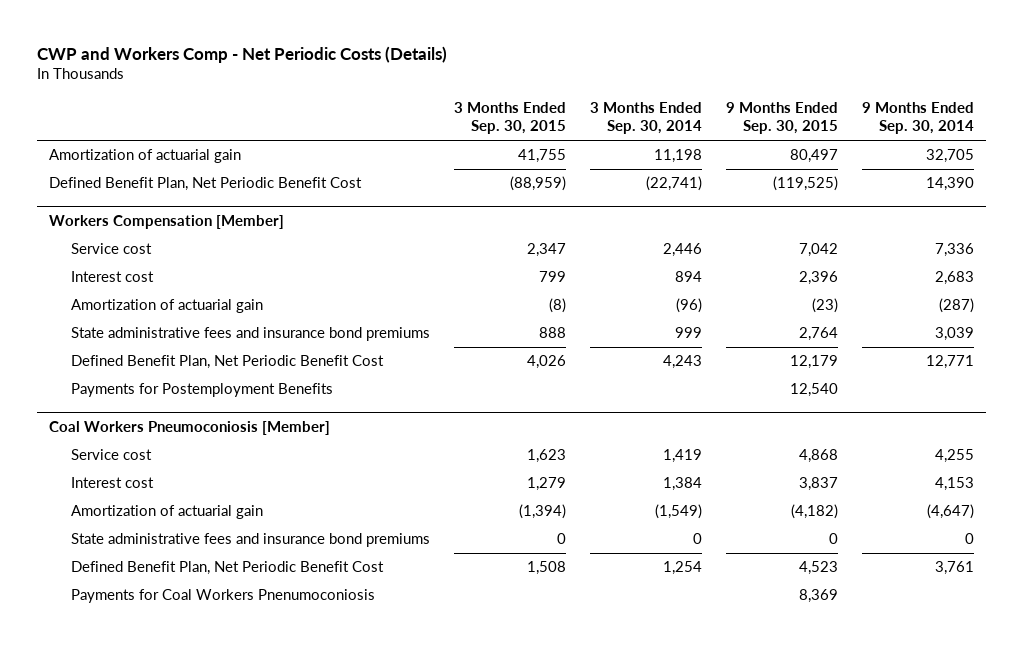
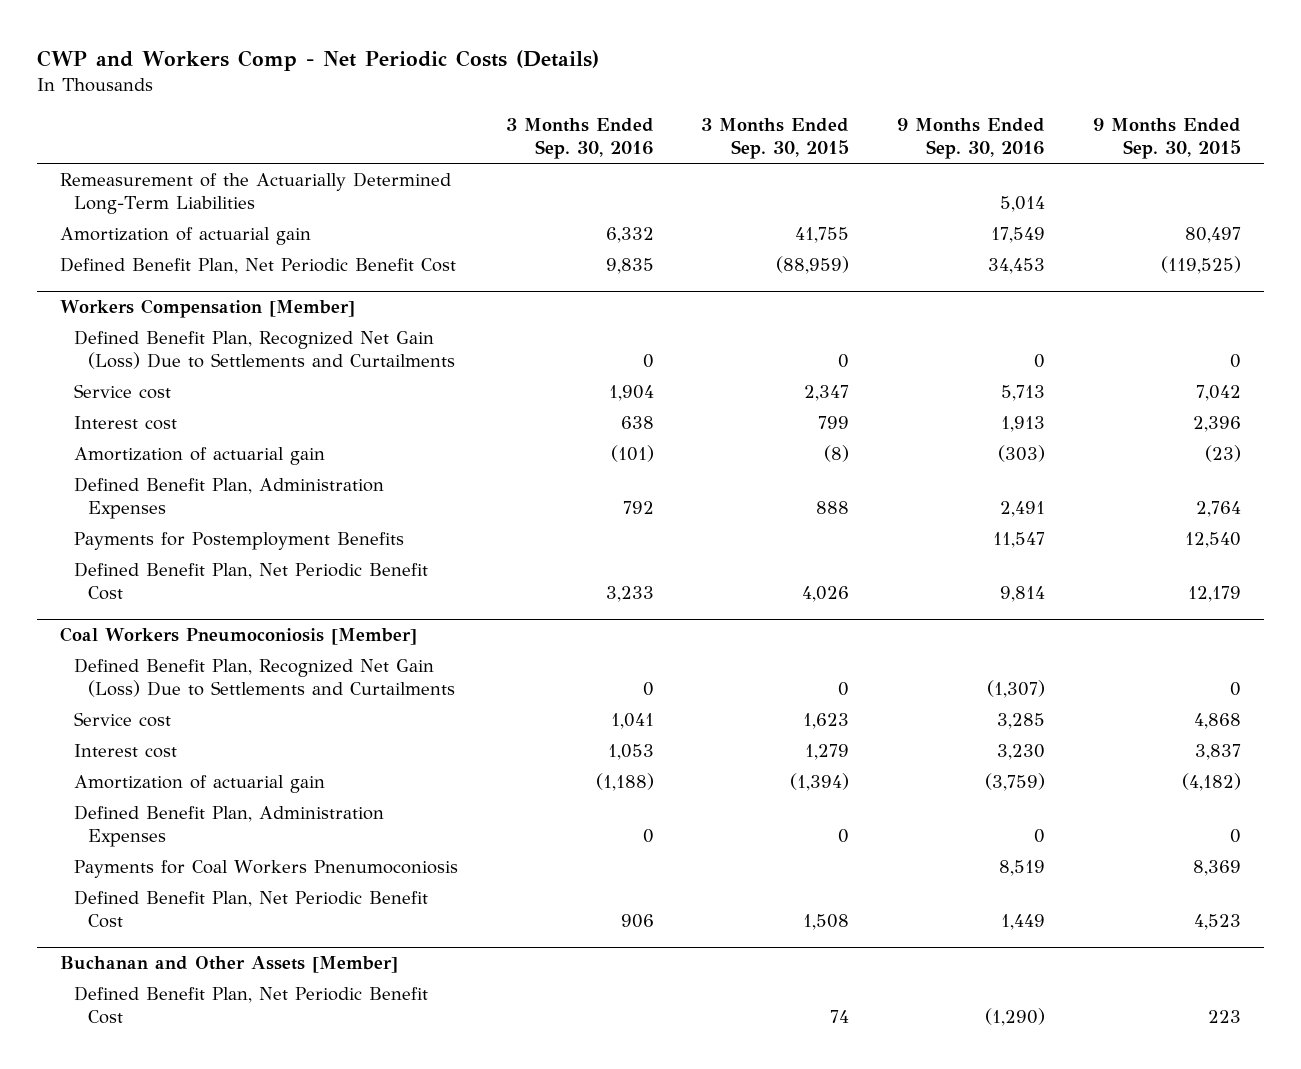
[590,102,703,135] 3 Months Ended Sep. 30, 2014 -> none
[862,102,975,135] 9 Months Ended Sep. 30, 2014 -> none
none -> [505,118,654,160] 3 Months Ended Sep. 30, 2016
none -> [896,118,1045,160] 9 Months Ended Sep. 30, 2016
none -> [60,171,452,215] Remeasurement of the Actuarially Determined Long-Term Liabilities
none -> [74,329,456,370] Defined Benefit Plan, Recognized Net Gain (Loss) Due to Settlements and Curtailments
[71,327,431,342] State administrative fees and insurance bond premiums -> [74,476,385,520] Defined Benefit Plan, Administration Expenses
[71,355,385,370] Defined Benefit Plan, Net Periodic Benefit Cost -> [74,561,429,601] Defined Benefit Plan, Net Periodic Benefit Cost
none -> [74,657,456,698] Defined Benefit Plan, Recognized Net Gain (Loss) Due to Settlements and Curtailments
[71,533,431,548] State administrative fees and insurance bond premiums -> none
none -> [74,804,385,848] Defined Benefit Plan, Administration Expenses
[71,561,385,576] Defined Benefit Plan, Net Periodic Benefit Cost -> [74,889,429,929] Defined Benefit Plan, Net Periodic Benefit Cost
none -> [60,956,399,974] Buchanan and Other Assets [Member]
none -> [74,985,429,1025] Defined Benefit Plan, Net Periodic Benefit Cost

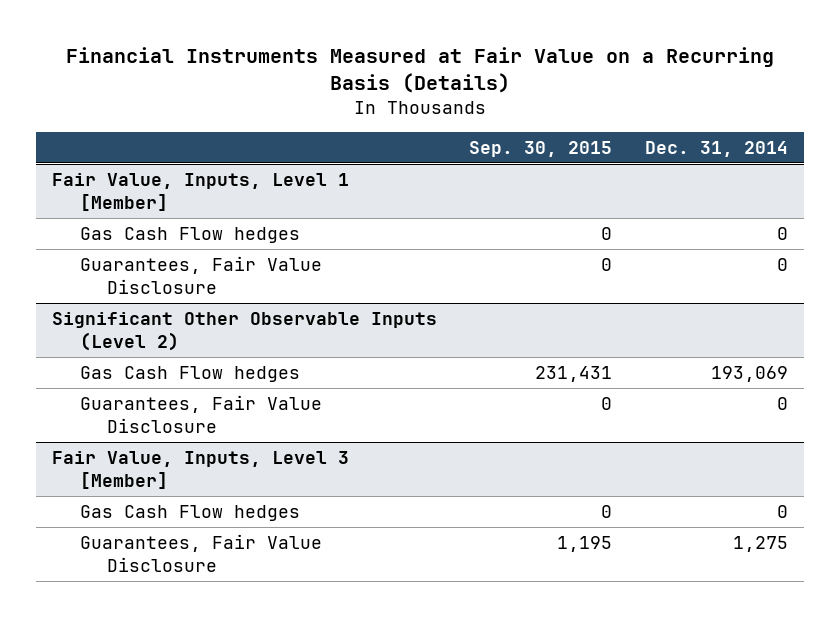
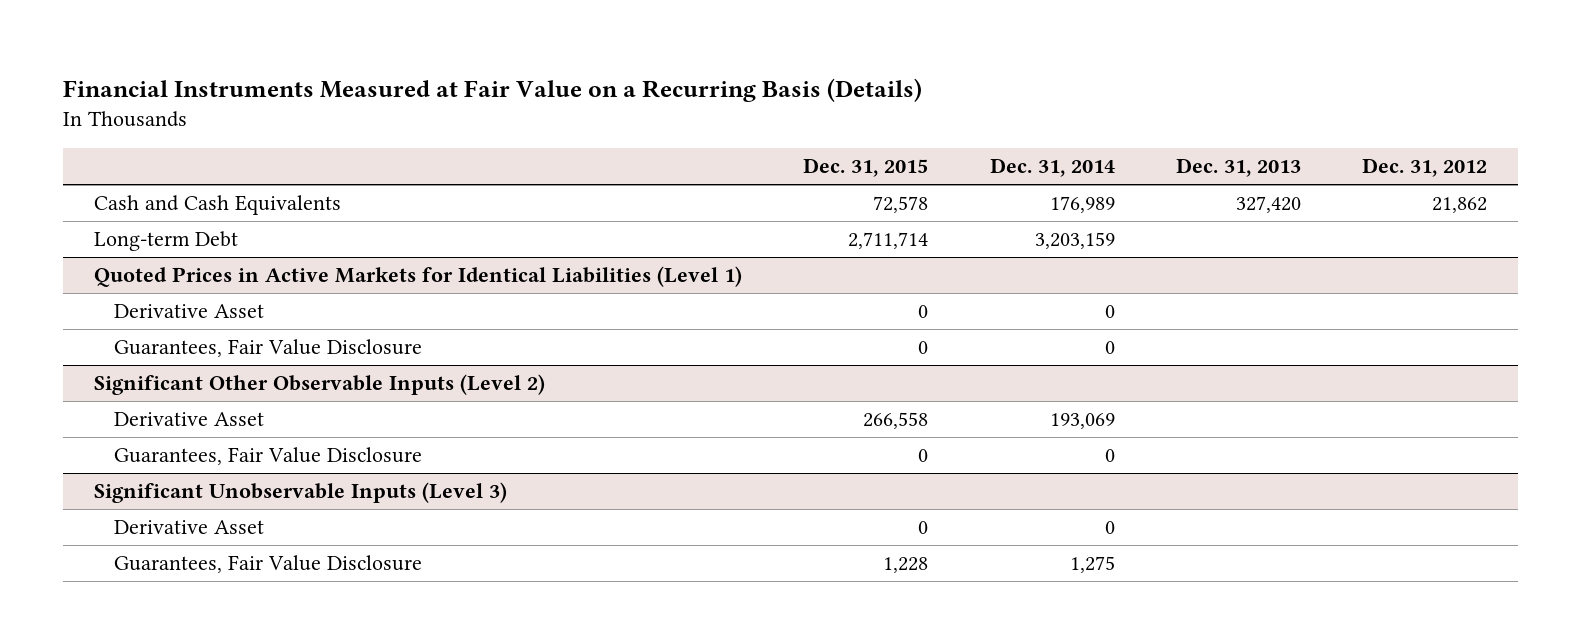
[469,140,613,157] Sep. 30, 2015 -> none
none -> [803,158,929,178] Dec. 31, 2015
none -> [1175,158,1301,178] Dec. 31, 2013
none -> [1362,158,1488,178] Dec. 31, 2012
none -> [93,195,341,216] Cash and Cash Equivalents
none -> [93,231,238,252] Long-term Debt
[51,173,349,211] Fair Value, Inputs, Level 1 [Member] -> [93,266,742,288] Quoted Prices in Active Markets for Identical Liabilities (Level 1)
[79,227,300,244] Gas Cash Flow hedges -> [114,304,265,319] Derivative Asset
[79,366,300,383] Gas Cash Flow hedges -> [114,412,265,427] Derivative Asset
[51,451,349,489] Fair Value, Inputs, Level 3 [Member] -> [93,482,507,504] Significant Unobservable Inputs (Level 3)
[79,505,300,522] Gas Cash Flow hedges -> [114,520,265,535] Derivative Asset

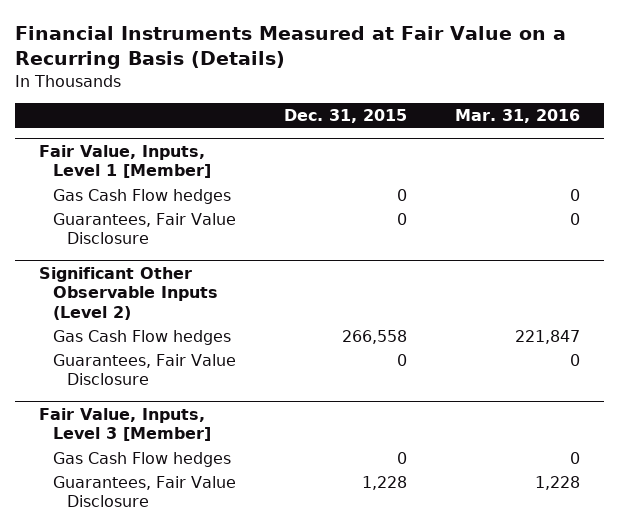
[989,158,1115,178] Dec. 31, 2014 -> none
[1175,158,1301,178] Dec. 31, 2013 -> none
[1362,158,1488,178] Dec. 31, 2012 -> none
none -> [455,109,581,124] Mar. 31, 2016
[93,195,341,216] Cash and Cash Equivalents -> none
[93,231,238,252] Long-term Debt -> none
[93,266,742,288] Quoted Prices in Active Markets for Identical Liabilities (Level 1) -> [39,144,211,179] Fair Value, Inputs, Level 1 [Member]
[114,304,265,319] Derivative Asset -> [52,189,231,205] Gas Cash Flow hedges
[114,412,265,427] Derivative Asset -> [52,330,231,346] Gas Cash Flow hedges
[93,482,507,504] Significant Unobservable Inputs (Level 3) -> [39,407,211,442] Fair Value, Inputs, Level 3 [Member]
[114,520,265,535] Derivative Asset -> [52,452,231,468] Gas Cash Flow hedges

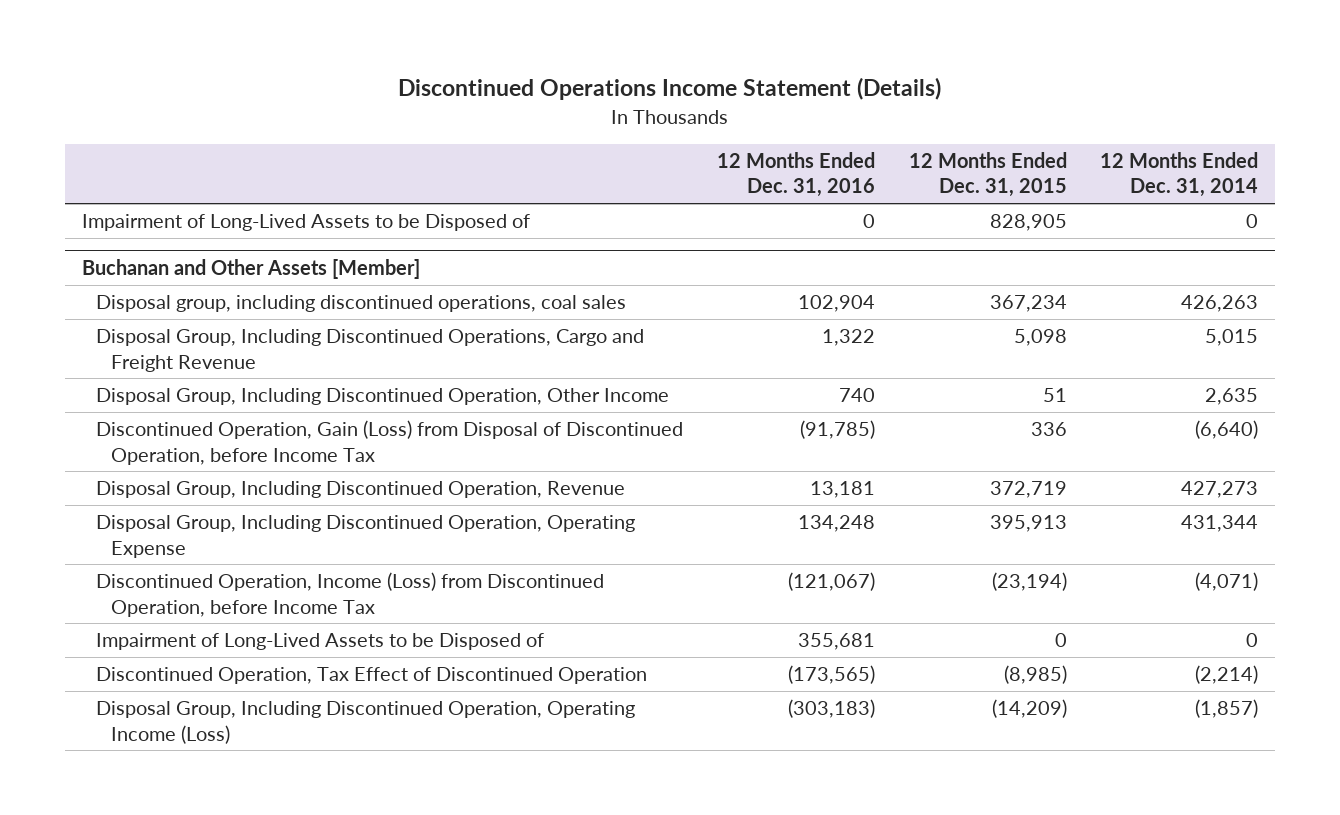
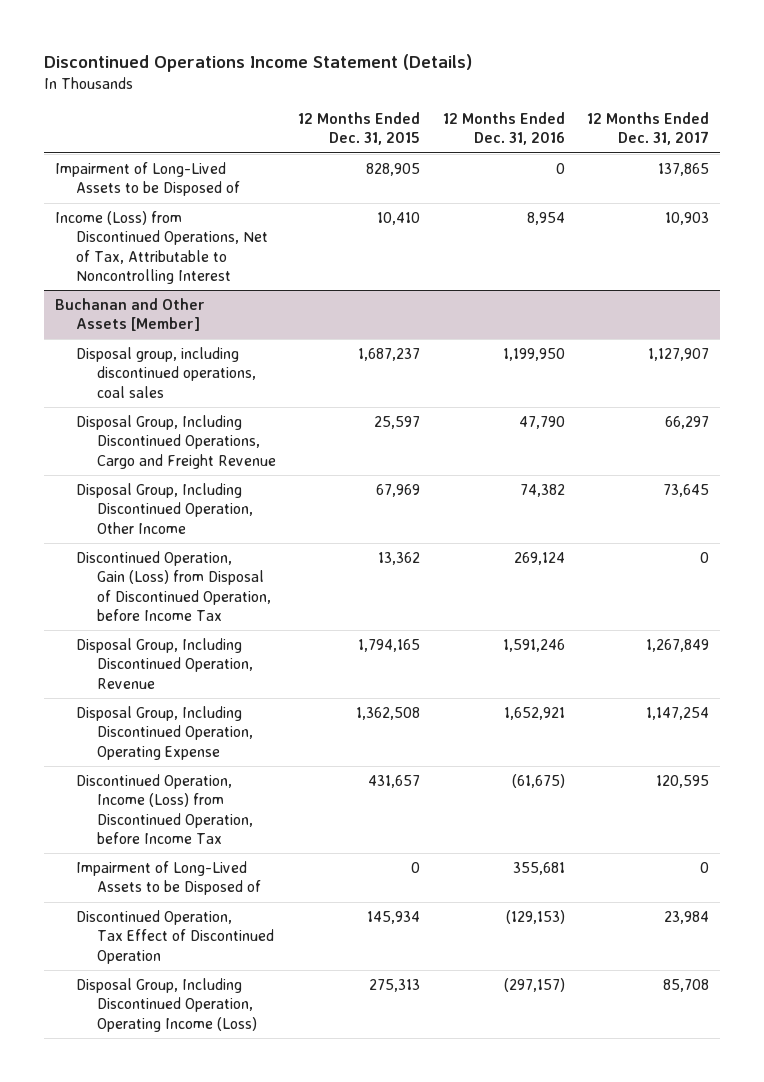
[1100,151,1259,198] 12 Months Ended Dec. 31, 2014 -> none
none -> [586,112,709,146] 12 Months Ended Dec. 31, 2017
none -> [54,210,268,284] Income (Loss) from Discontinued Operations, Net of Tax, Attributable to Noncontrolling Interest
[798,295,876,313] 102,904 -> [502,347,565,361] 1,199,950
[989,295,1067,313] 367,234 -> [358,347,421,361] 1,687,237
[822,329,876,347] 1,322 -> [518,415,565,429] 47,790
[1013,329,1067,347] 5,098 -> [374,415,421,429] 25,597
[839,388,876,403] 740 -> [519,483,565,497] 74,382
[1042,388,1067,403] 51 -> [376,483,421,497] 67,969
[800,420,876,440] (91,785) -> [513,551,565,565] 269,124
[1030,422,1067,437] 336 -> [378,551,421,565] 13,362
[810,481,876,499] 13,181 -> [502,638,565,652] 1,591,246
[989,481,1067,499] 372,719 -> [358,638,421,652] 1,794,165
[798,515,876,533] 134,248 -> [503,706,565,720] 1,652,921
[989,515,1067,533] 395,913 -> [356,706,421,720] 1,362,508
[788,572,876,592] (121,067) -> [511,773,565,788] (61,675)
[991,572,1067,592] (23,194) -> [368,774,421,788] 431,657
[788,665,876,685] (173,565) -> [505,909,565,924] (129,153)
[1003,665,1067,685] (8,985) -> [367,910,421,924] 145,934
[788,699,876,719] (303,183) -> [503,977,565,992] (297,157)
[991,699,1067,719] (14,209) -> [369,978,421,992] 275,313

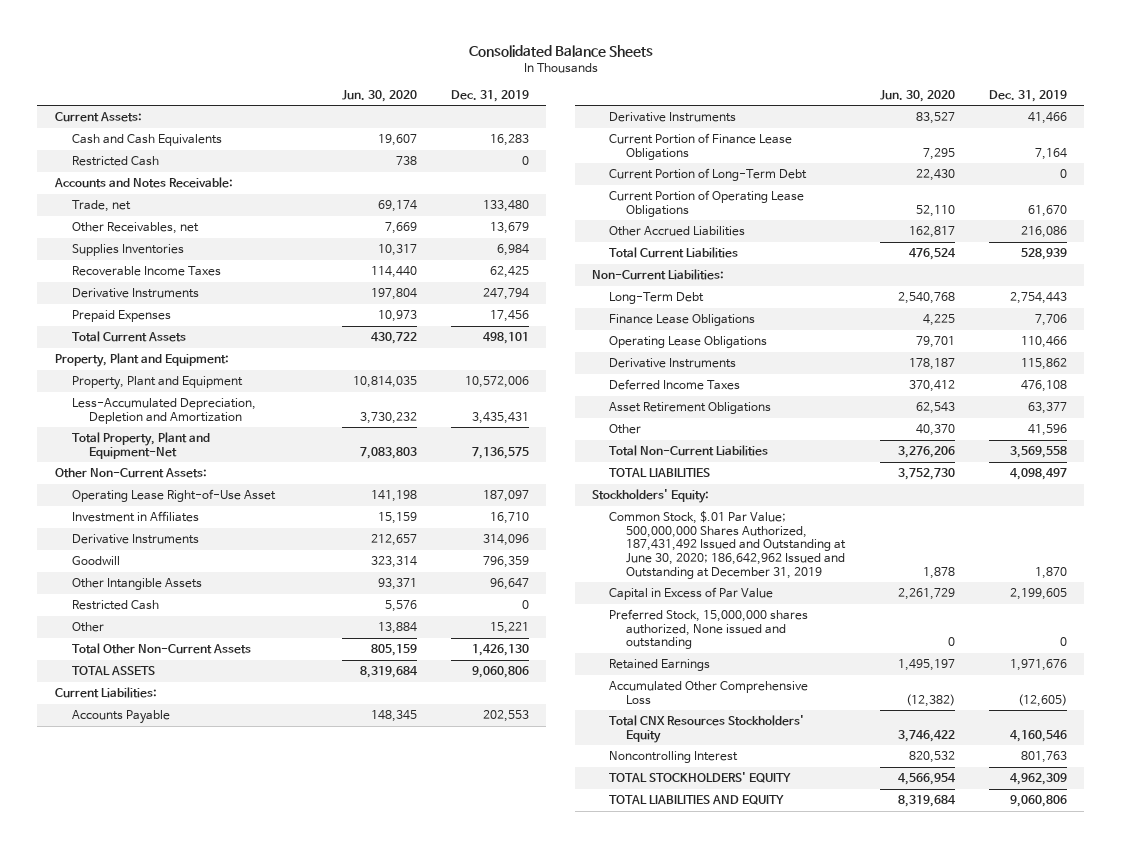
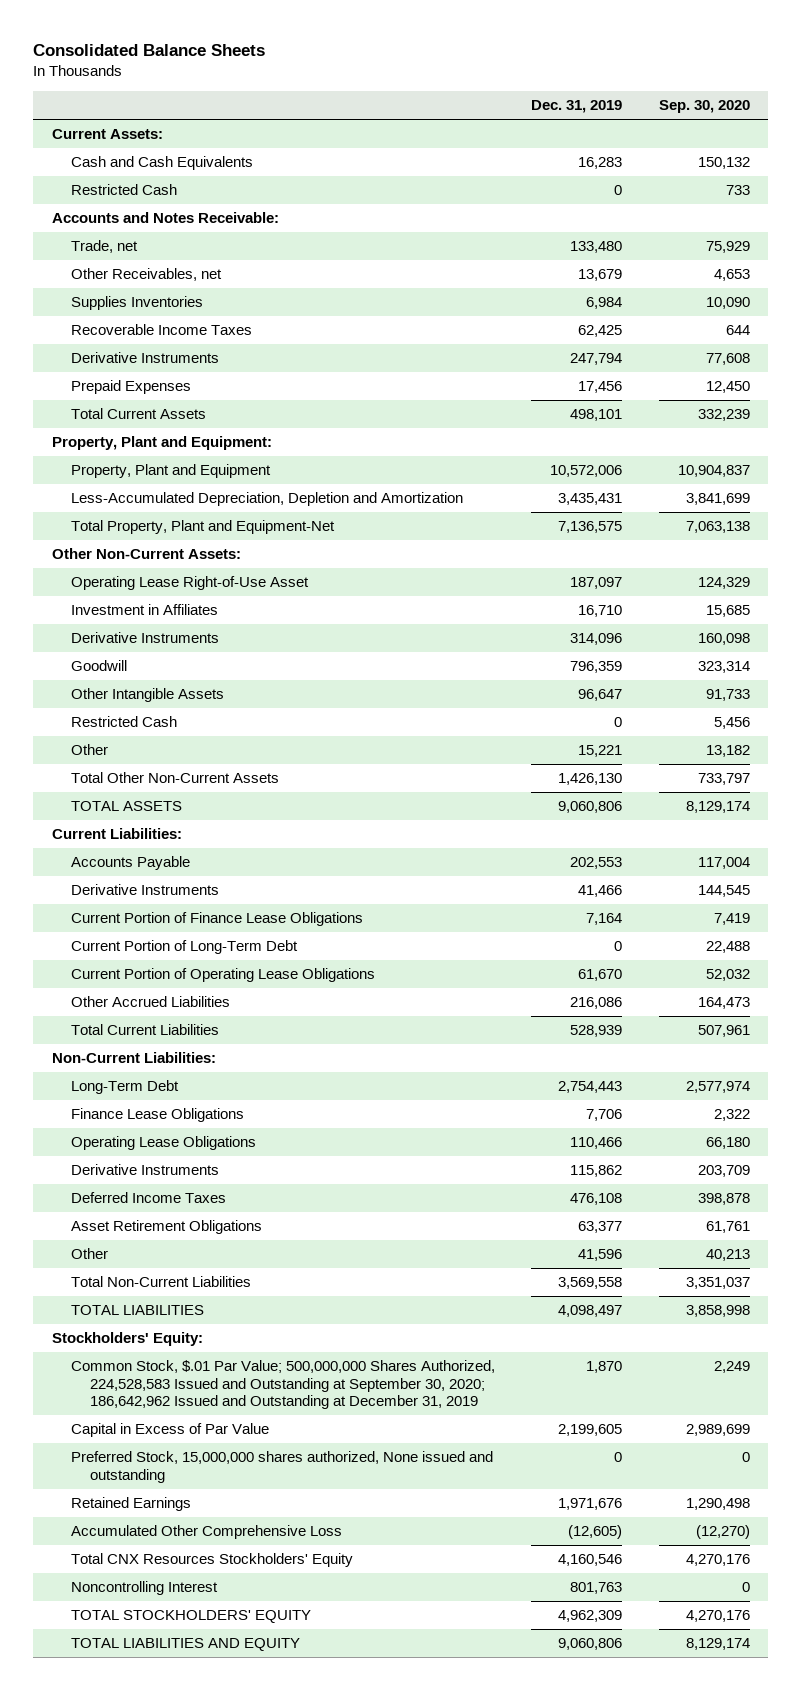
[341,89,417,102] Jun. 30, 2020 -> none
none -> [658,100,750,114] Sep. 30, 2020
[609,511,847,579] Common Stock, $.01 Par Value; 500,000,000 Shares Authorized, 187,431,492 Issued and Outstanding at June 30, 2020; 186,642,962 Issued and Outstanding at December 31, 2019 -> [70,1360,495,1410] Common Stock, $.01 Par Value; 500,000,000 Shares Authorized, 224,528,583 Issued and Outstanding at September 30, 2020; 186,642,962 Issued and Outstanding at December 31, 2019

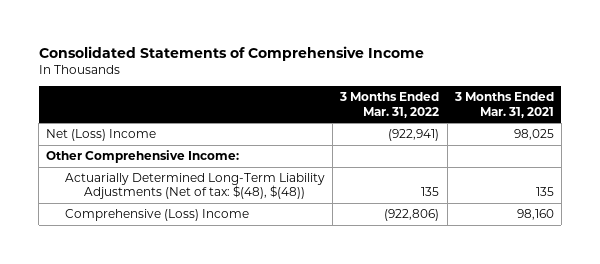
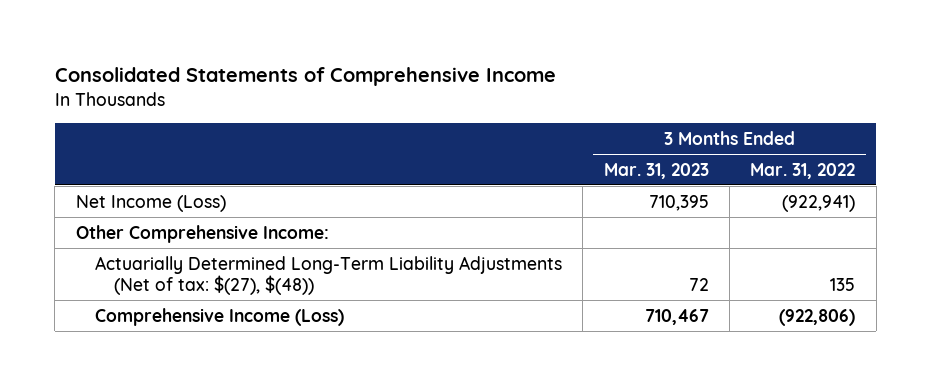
[453,92,554,118] 3 Months Ended Mar. 31, 2021 -> none
none -> [603,162,709,179] Mar. 31, 2023
[46,129,157,142] Net (Loss) Income -> [75,194,226,212] Net Income (Loss)
[64,173,325,200] Actuarially Determined Long-Term Liability Adjustments (Net of tax: $(48), $(48)) -> [94,255,562,295] Actuarially Determined Long-Term Liability Adjustments (Net of tax: $(27), $(48))
[64,209,249,222] Comprehensive (Loss) Income -> [94,307,344,326] Comprehensive Income (Loss)

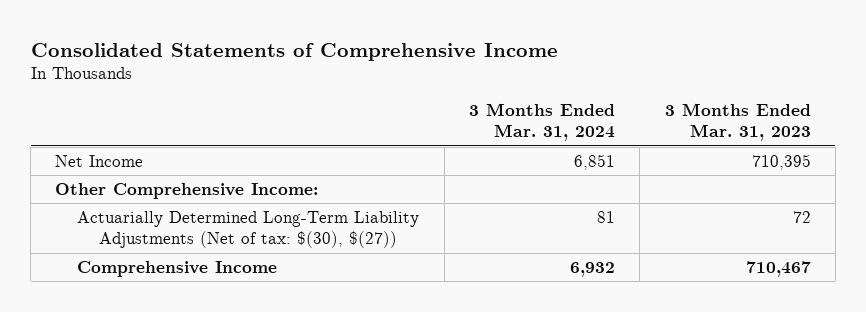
[750,162,856,179] Mar. 31, 2022 -> none
none -> [468,103,615,142] 3 Months Ended Mar. 31, 2024
[75,194,226,212] Net Income (Loss) -> [55,155,144,168] Net Income
[94,255,562,295] Actuarially Determined Long-Term Liability Adjustments (Net of tax: $(27), $(48)) -> [77,211,420,249] Actuarially Determined Long-Term Liability Adjustments (Net of tax: $(30), $(27))
[94,307,344,326] Comprehensive Income (Loss) -> [77,261,278,278] Comprehensive Income

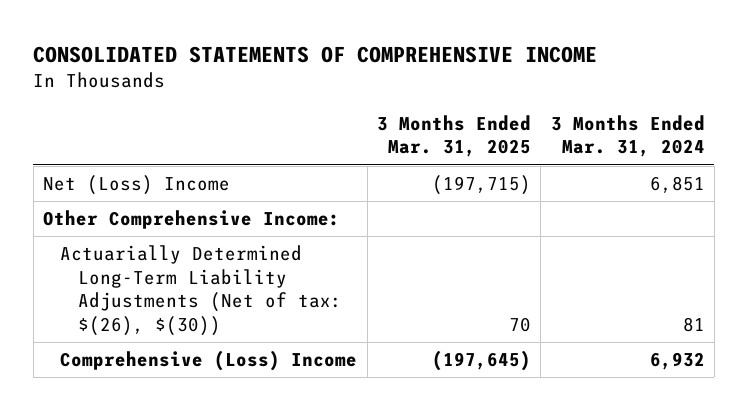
[30,42,558,61] Consolidated Statements of Comprehensive Income -> [33,46,598,64] CONSOLIDATED STATEMENTS OF COMPREHENSIVE INCOME
[664,103,811,142] 3 Months Ended Mar. 31, 2023 -> none
none -> [376,114,531,158] 3 Months Ended Mar. 31, 2025
[55,155,144,168] Net Income -> [42,175,230,196] Net (Loss) Income
[77,211,420,249] Actuarially Determined Long-Term Liability Adjustments (Net of tax: $(30), $(27)) -> [60,245,342,337] Actuarially Determined Long-Term Liability Adjustments (Net of tax: $(26), $(30))
[77,261,278,278] Comprehensive Income -> [60,350,358,372] Comprehensive (Loss) Income

